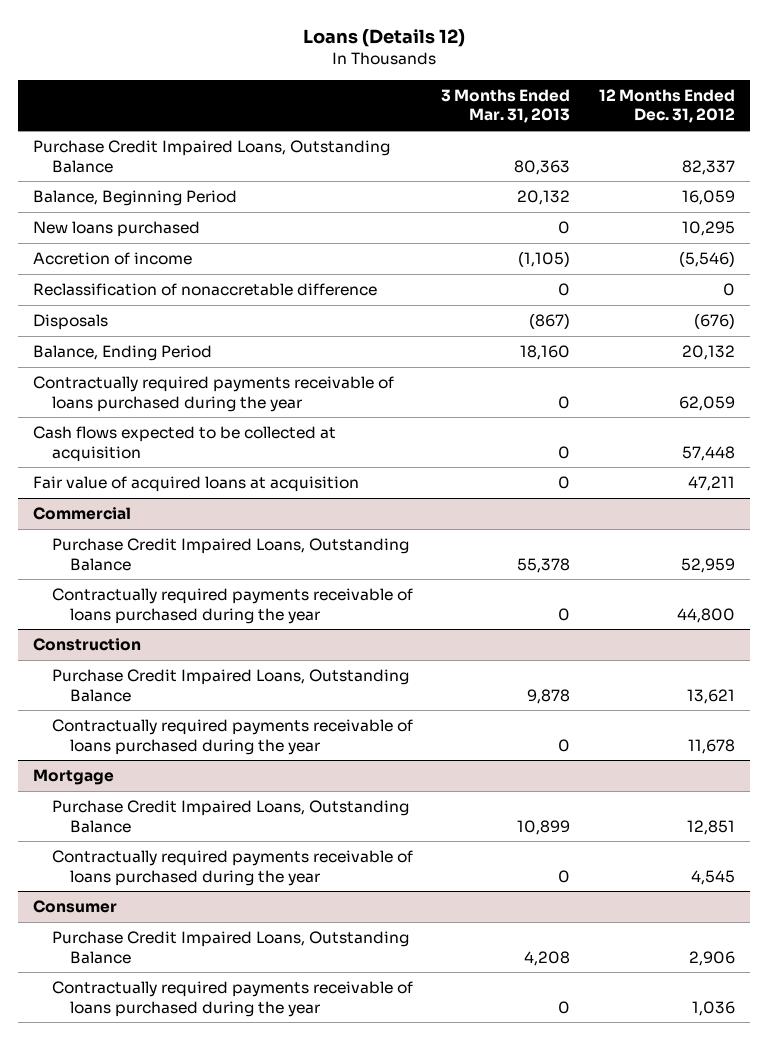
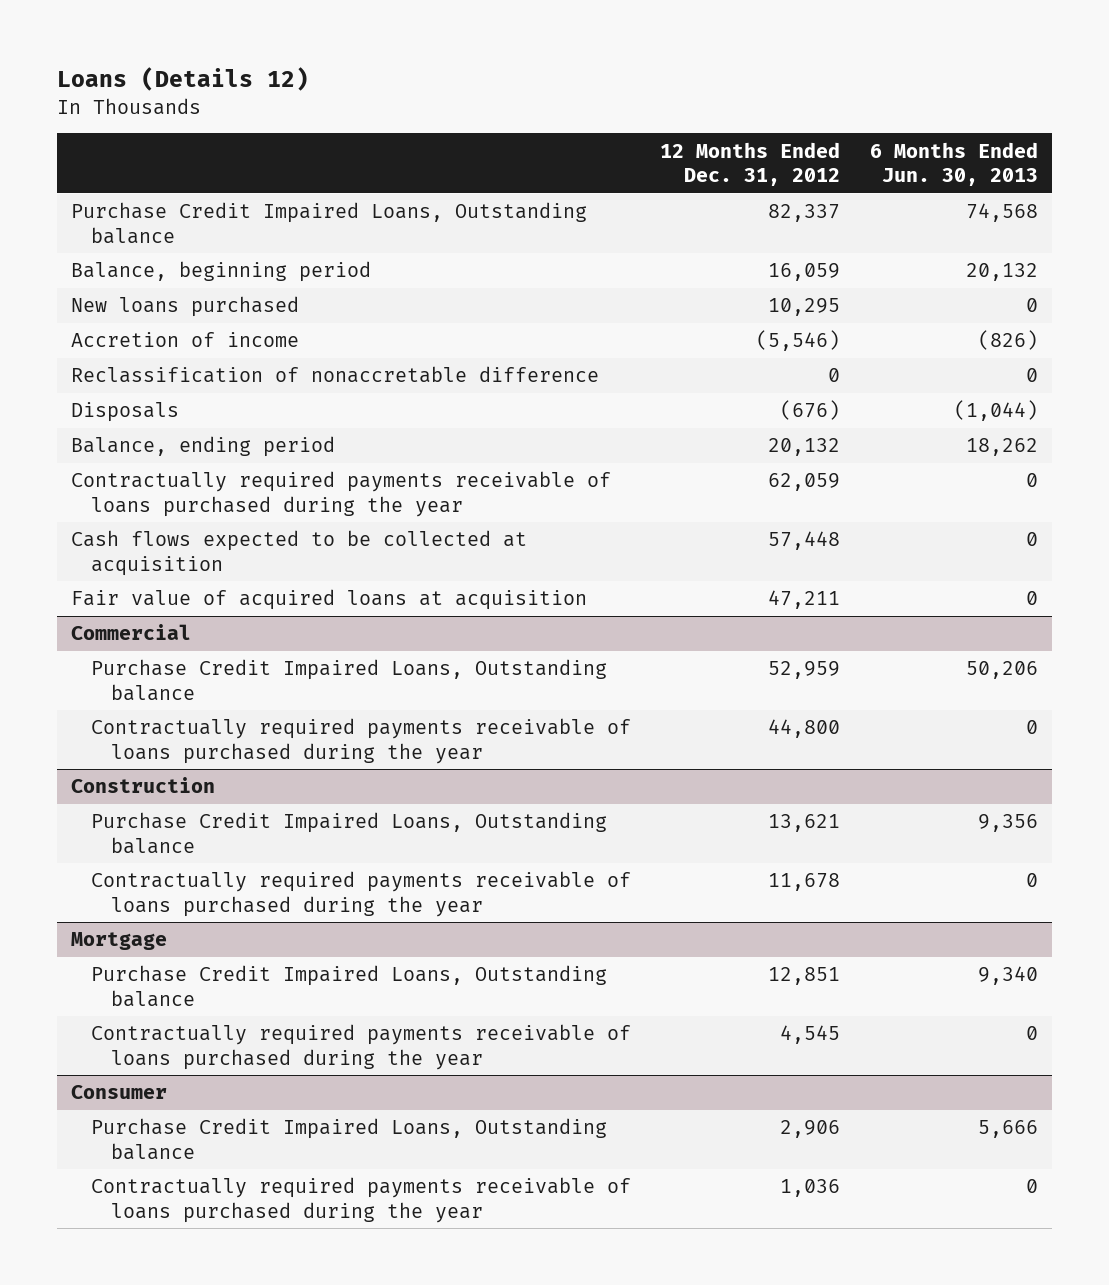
[441,88,571,124] 3 Months Ended Mar. 31, 2013 -> none
none -> [869,141,1038,187] 6 Months Ended Jun. 30, 2013
[32,140,390,173] Purchase Credit Impaired Loans, Outstanding Balance -> [71,202,588,244] Purchase Credit Impaired Loans, Outstanding balance
[32,190,237,207] Balance, Beginning Period -> [71,261,372,283] Balance, beginning period
[32,345,212,362] Balance, Ending Period -> [71,436,336,458] Balance, ending period
[51,538,409,571] Purchase Credit Impaired Loans, Outstanding Balance -> [91,659,608,701] Purchase Credit Impaired Loans, Outstanding balance
[51,669,409,702] Purchase Credit Impaired Loans, Outstanding Balance -> [91,812,608,854] Purchase Credit Impaired Loans, Outstanding balance
[51,800,409,833] Purchase Credit Impaired Loans, Outstanding Balance -> [91,965,608,1007] Purchase Credit Impaired Loans, Outstanding balance
[51,931,409,964] Purchase Credit Impaired Loans, Outstanding Balance -> [91,1118,608,1160] Purchase Credit Impaired Loans, Outstanding balance

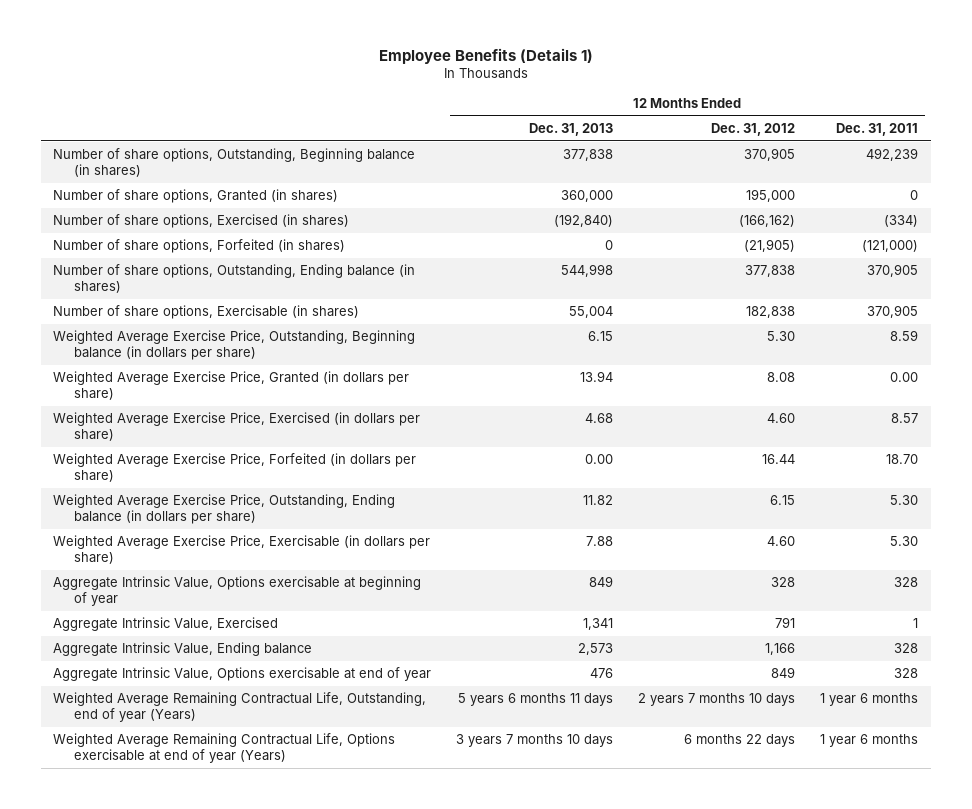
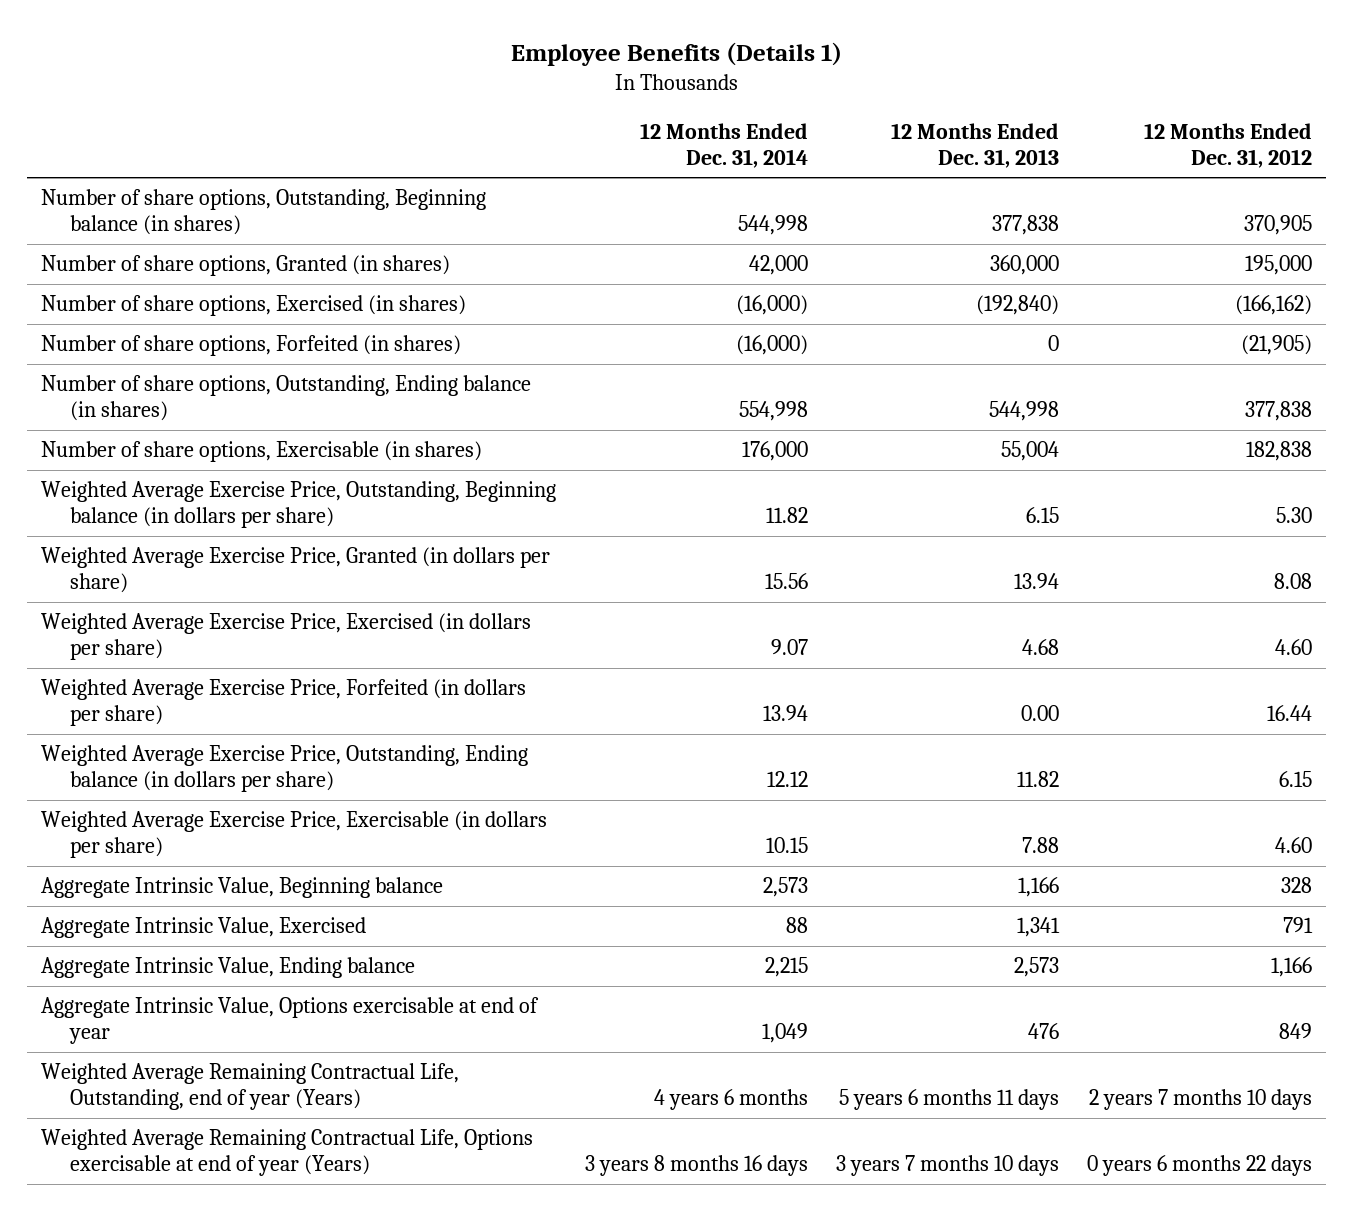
[836,122,919,136] Dec. 31, 2011 -> none
none -> [639,122,808,168] 12 Months Ended Dec. 31, 2014
[53,576,422,607] Aggregate Intrinsic Value, Options exercisable at beginning of year -> none
none -> [41,877,444,899] Aggregate Intrinsic Value, Beginning balance
[684,734,796,748] 6 months 22 days -> [1087,1155,1313,1177] 0 years 6 months 22 days

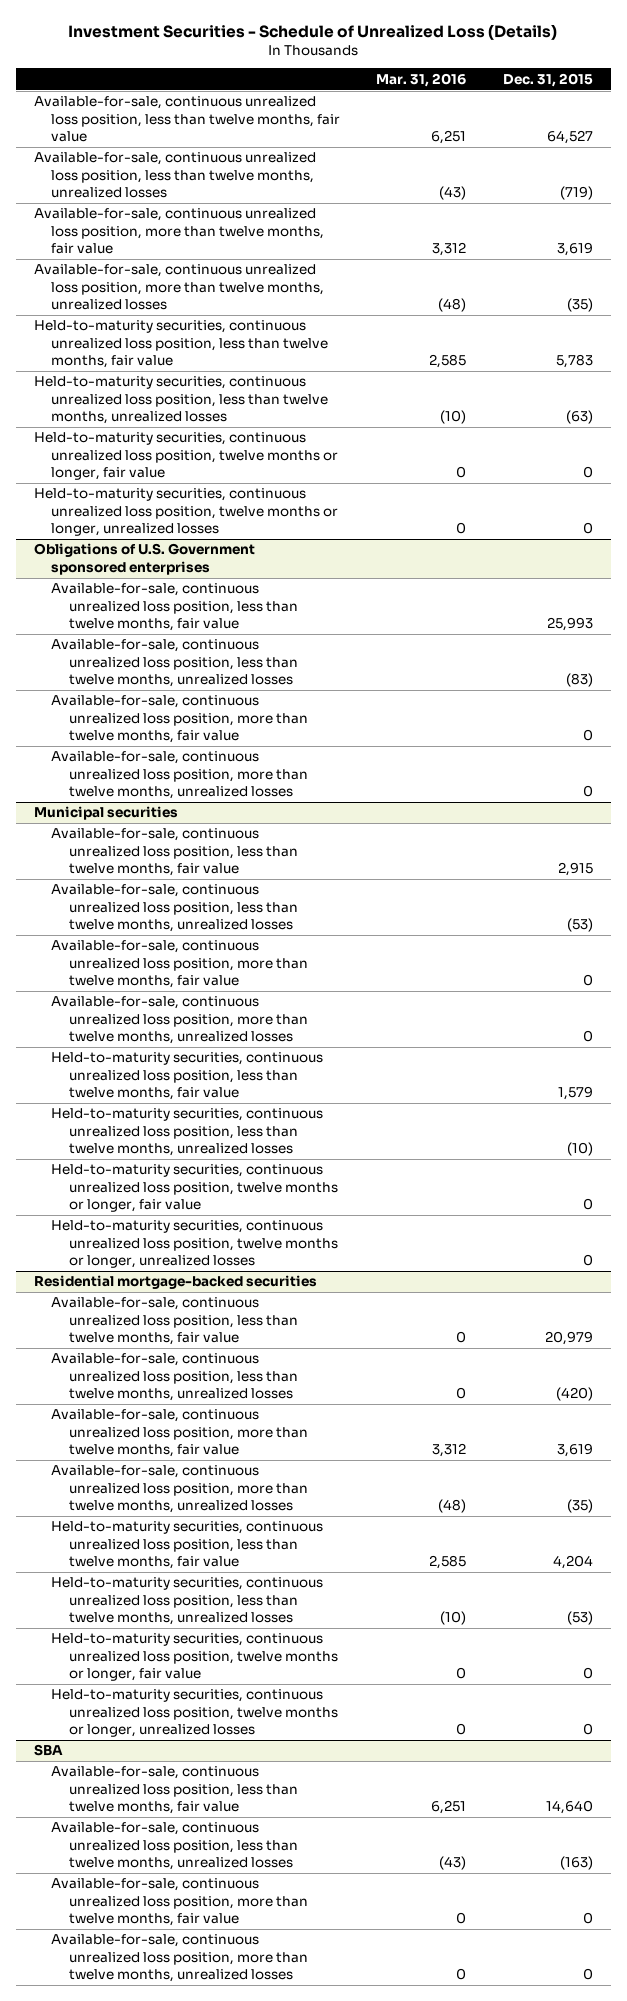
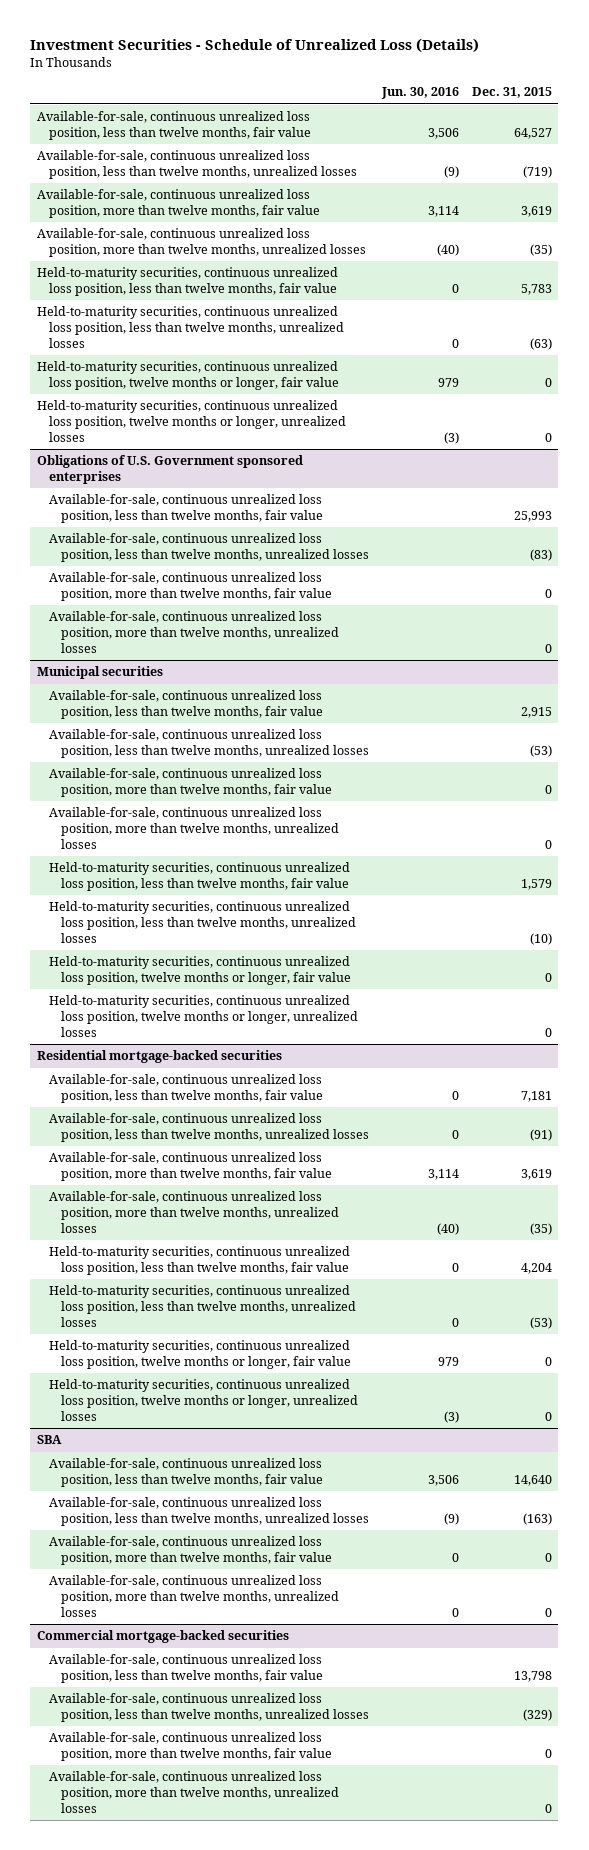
[376,72,467,87] Mar. 31, 2016 -> none
none -> [381,87,460,100] Jun. 30, 2016
[544,1331,593,1346] 20,979 -> [520,1091,552,1103] 7,181
[555,1387,593,1402] (420) -> [529,1129,552,1142] (91)
none -> [36,1630,289,1644] Commercial mortgage-backed securities
none -> [48,1654,324,1684] Available-for-sale, continuous unrealized loss position, less than twelve months, fair value
none -> [48,1693,370,1723] Available-for-sale, continuous unrealized loss position, less than twelve months, unrealized losses
none -> [48,1732,333,1762] Available-for-sale, continuous unrealized loss position, more than twelve months, fair value
none -> [48,1771,340,1813] Available-for-sale, continuous unrealized loss position, more than twelve months, unrealized losses

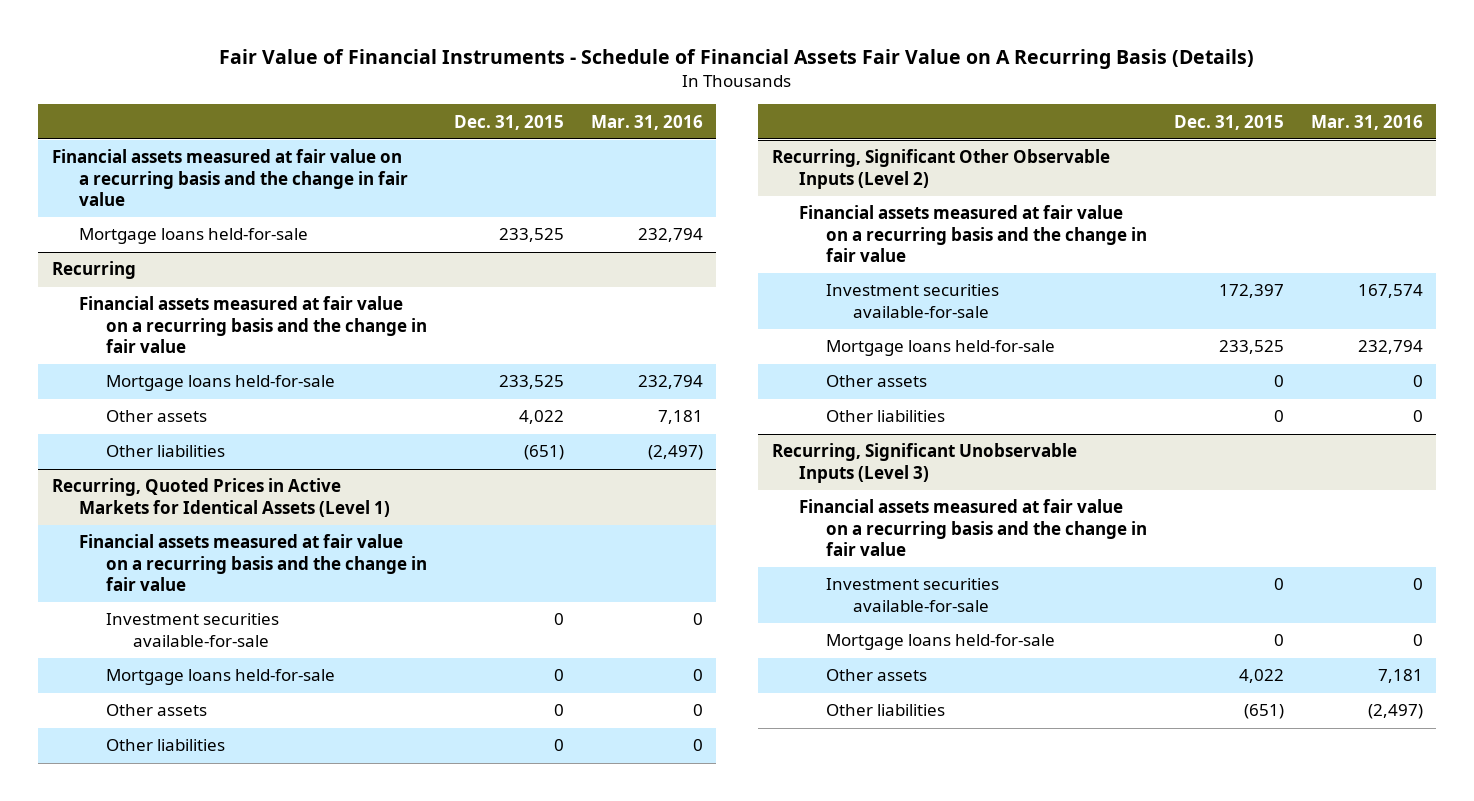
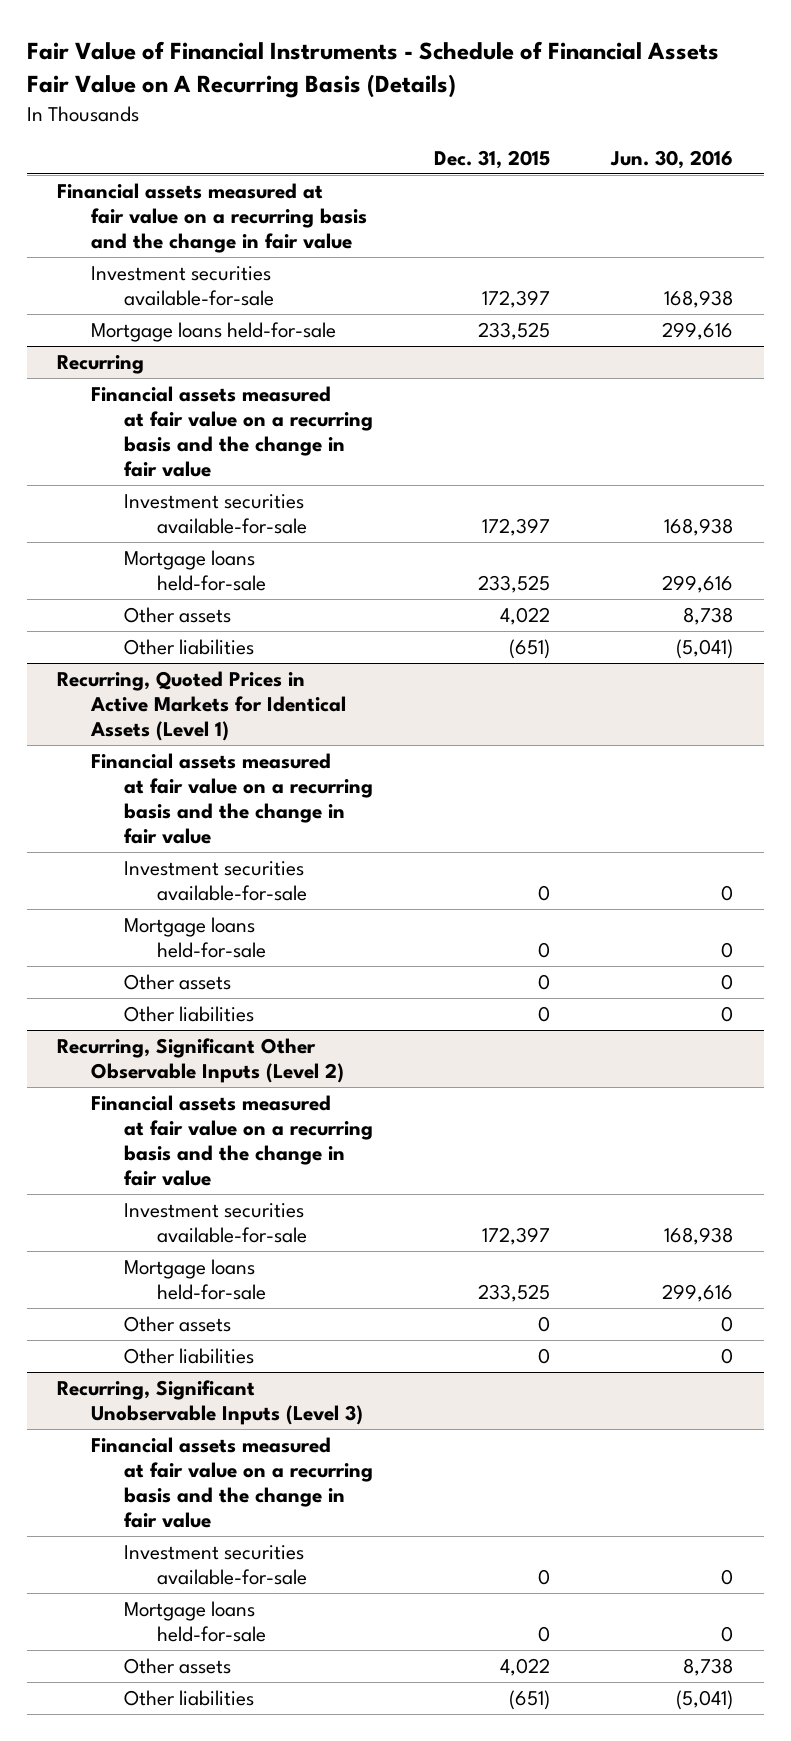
[590,114,703,130] Mar. 31, 2016 -> none
none -> [610,149,734,169] Jun. 30, 2016
none -> [90,266,274,306] Investment securities available-for-sale
none -> [123,494,308,534] Investment securities available-for-sale

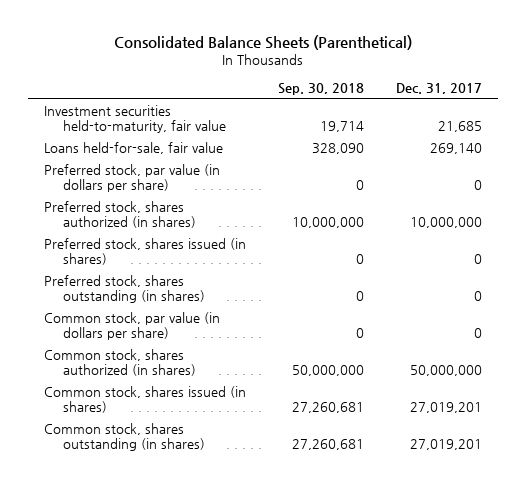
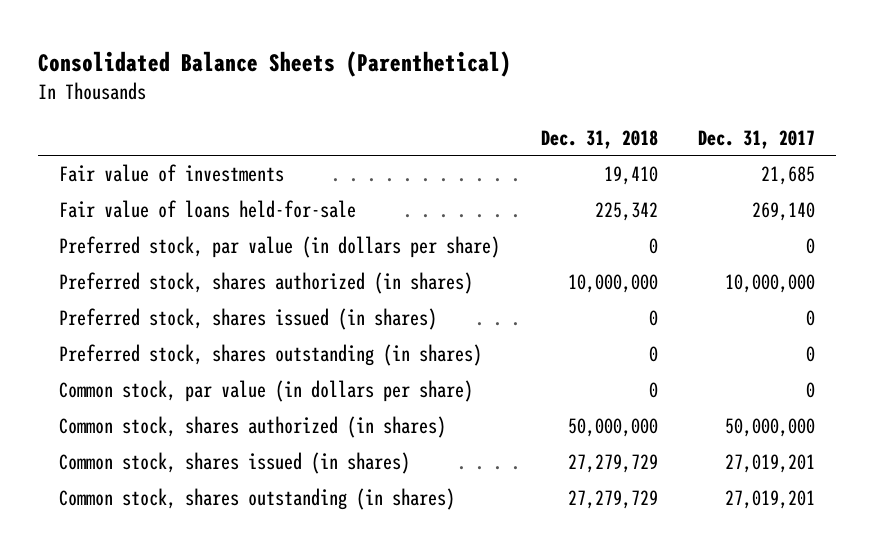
[278,83,365,96] Sep. 30, 2018 -> none
none -> [540,129,658,149] Dec. 31, 2018
[44,105,227,134] Investment securities held-to-maturity, fair value -> [58,164,284,183] Fair value of investments
[44,142,224,155] Loans held-for-sale, fair value -> [58,200,356,219] Fair value of loans held-for-sale

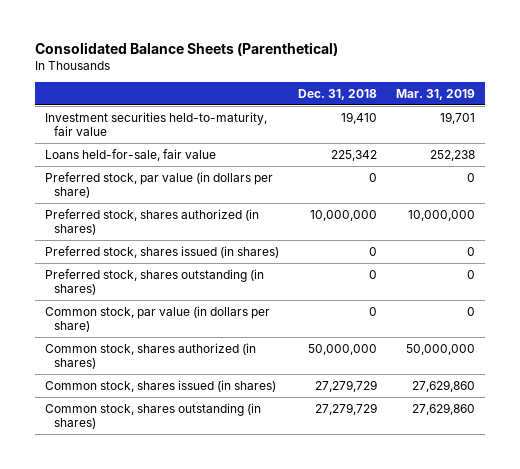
[698,129,816,149] Dec. 31, 2017 -> none
none -> [396,88,476,100] Mar. 31, 2019
[58,164,284,183] Fair value of investments -> [44,111,267,137] Investment securities held-to-maturity, fair value
[58,200,356,219] Fair value of loans held-for-sale -> [44,148,216,161] Loans held-for-sale, fair value

